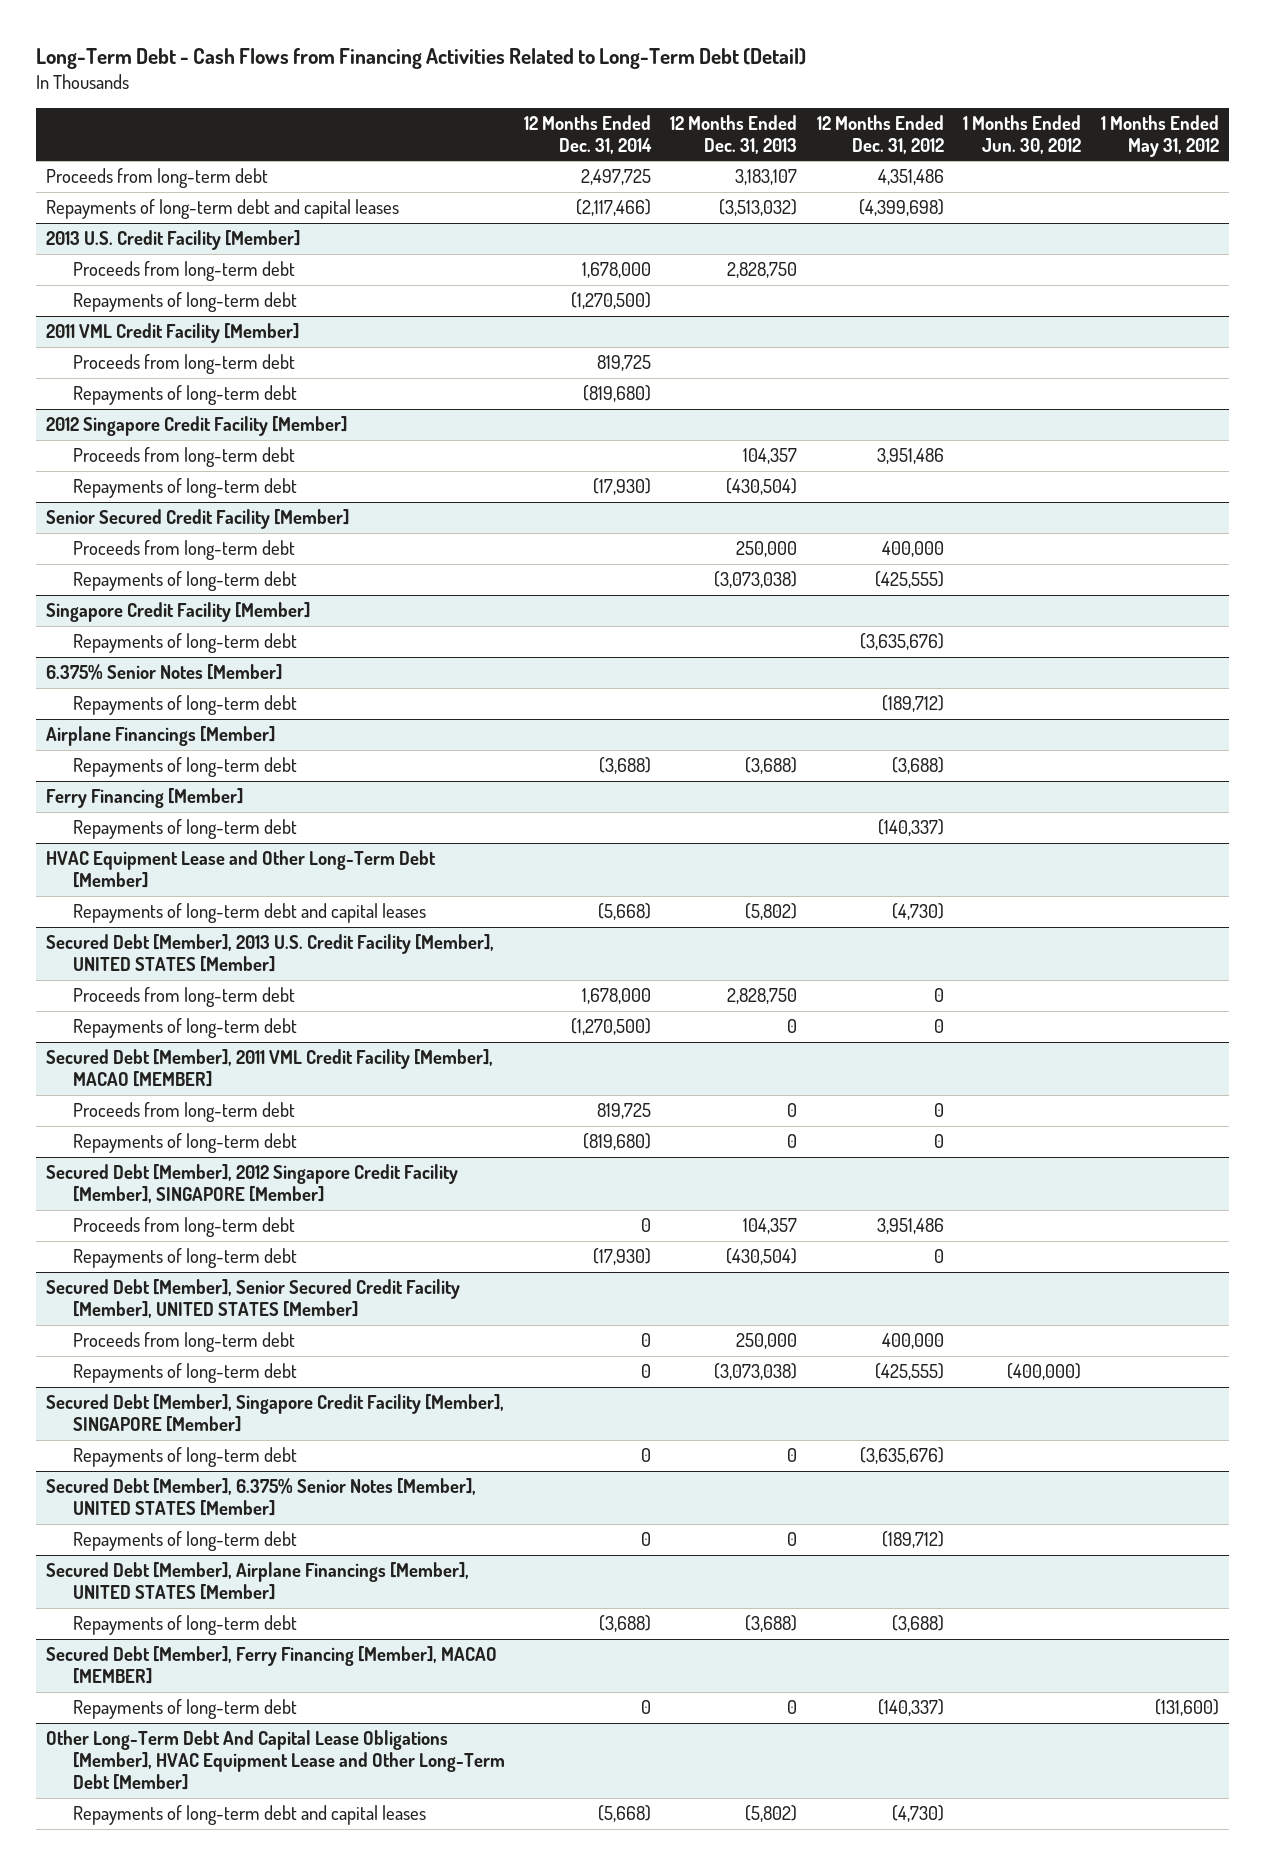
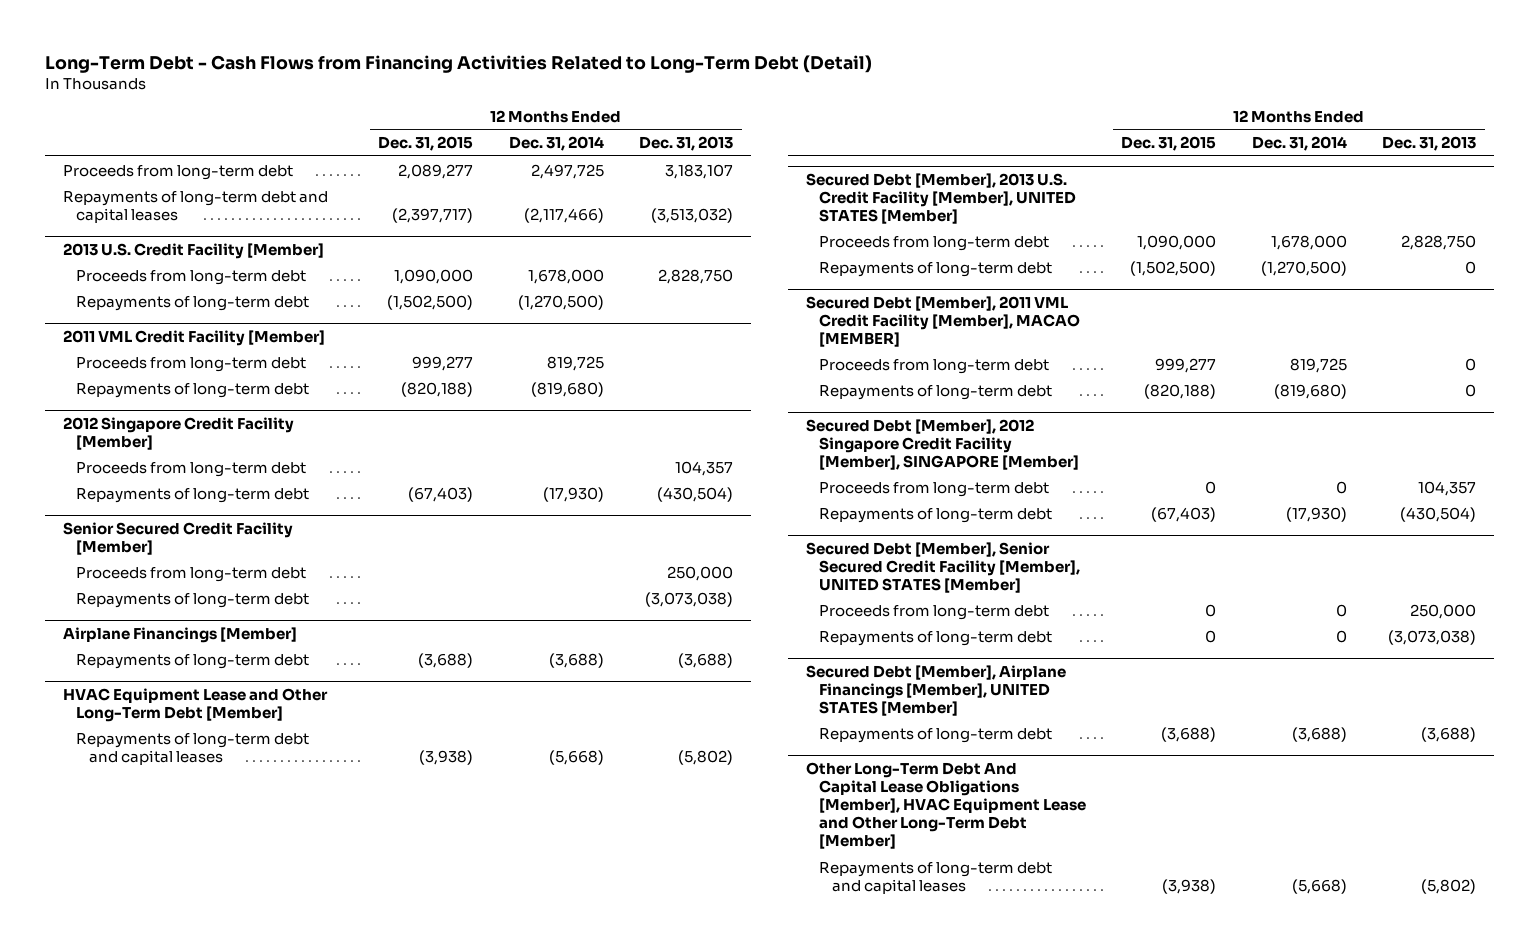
[816,114,944,154] 12 Months Ended Dec. 31, 2012 -> none
[963,114,1082,154] 1 Months Ended Jun. 30, 2012 -> none
[1100,114,1219,157] 1 Months Ended May 31, 2012 -> none
none -> [378,136,474,152] Dec. 31, 2015
[45,602,310,623] Singapore Credit Facility [Member] -> none
[72,633,297,654] Repayments of long-term debt -> none
[45,664,282,681] 6.375% Senior Notes [Member] -> none
[72,695,297,716] Repayments of long-term debt -> none
[45,788,243,809] Ferry Financing [Member] -> none
[72,819,297,840] Repayments of long-term debt -> none
[45,1394,504,1433] Secured Debt [Member], Singapore Credit Facility [Member], SINGAPORE [Member] -> none
[72,1447,297,1468] Repayments of long-term debt -> none
[45,1478,476,1517] Secured Debt [Member], 6.375% Senior Notes [Member], UNITED STATES [Member] -> none
[72,1531,297,1552] Repayments of long-term debt -> none
[45,1646,497,1685] Secured Debt [Member], Ferry Financing [Member], MACAO [MEMBER] -> none
[72,1699,297,1720] Repayments of long-term debt -> none

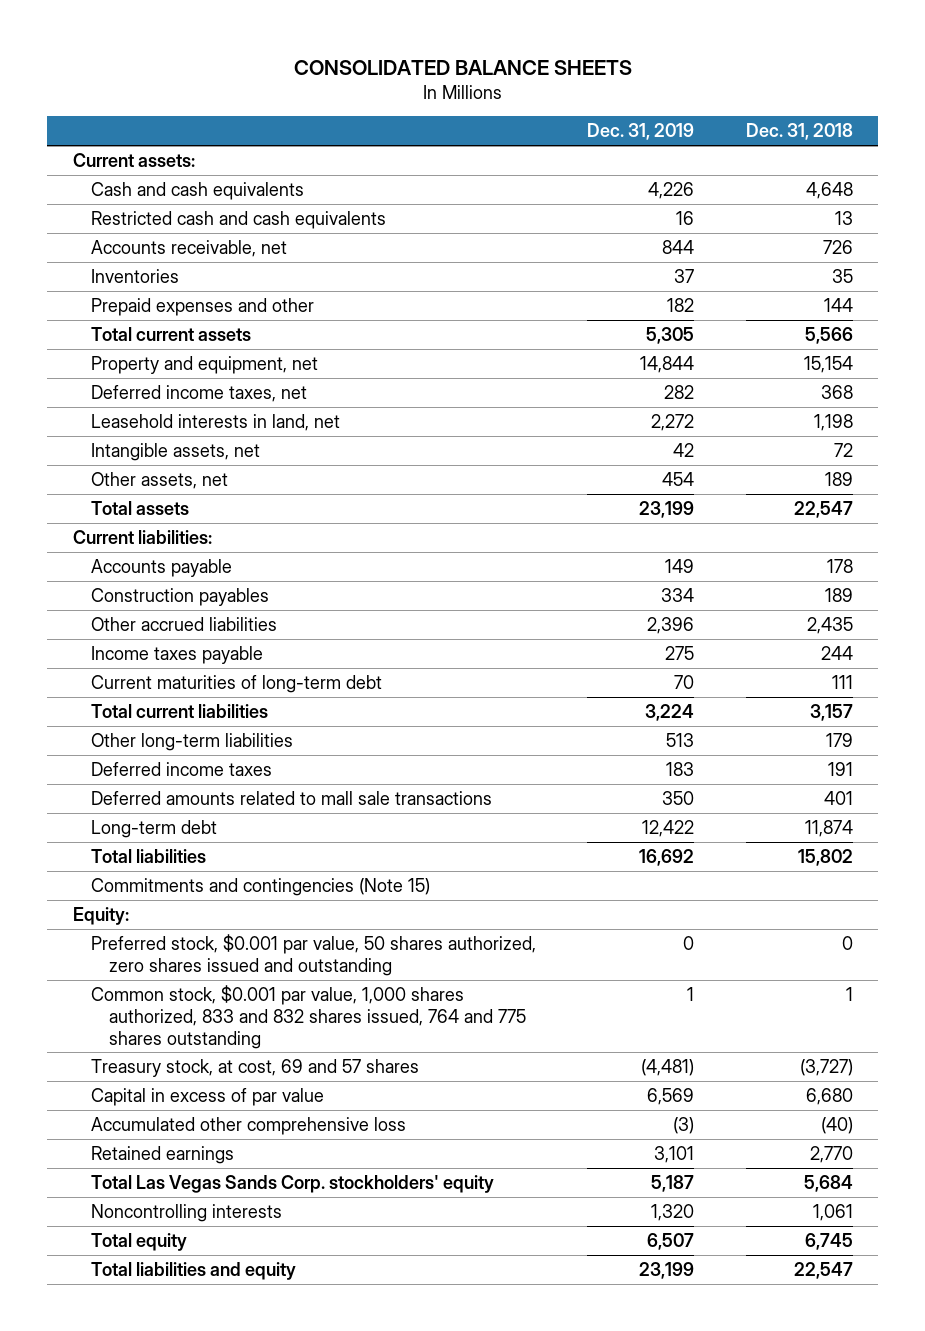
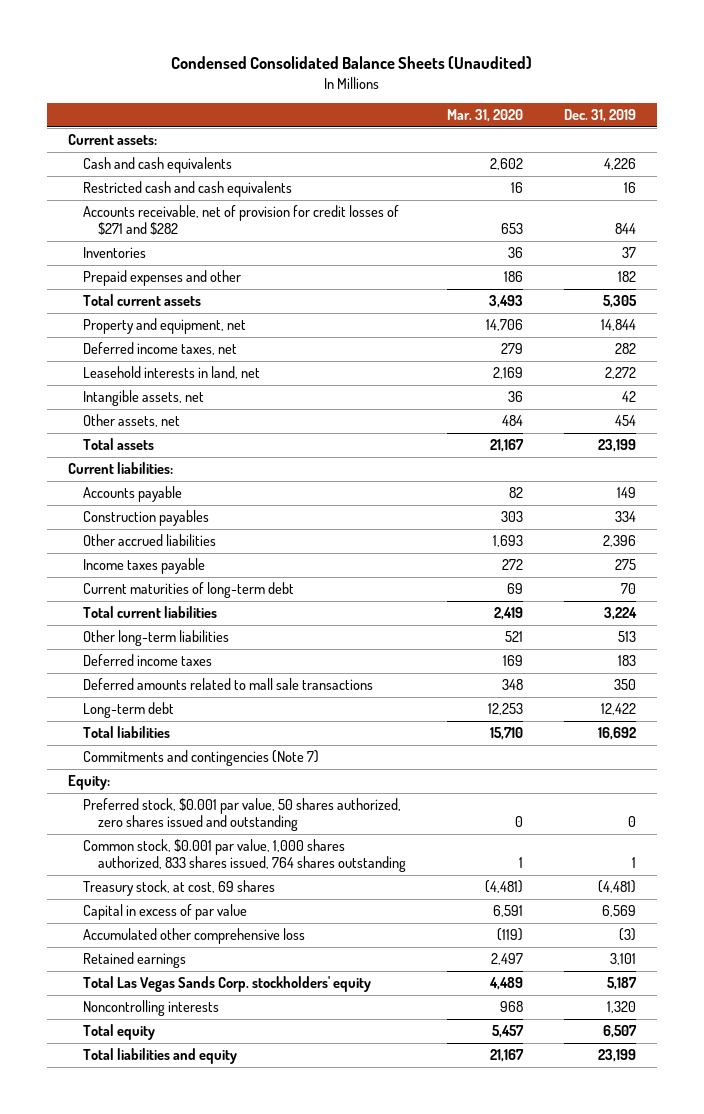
[293,59,632,75] CONSOLIDATED BALANCE SHEETS -> [170,56,532,70] Condensed Consolidated Balance Sheets (Unaudited)
[745,123,853,141] Dec. 31, 2018 -> none
none -> [446,109,523,123] Mar. 31, 2020
[90,239,287,257] Accounts receivable, net -> [82,205,399,236] Accounts receivable, net of provision for credit losses of $271 and $282
[90,877,430,896] Commitments and contingencies (Note 15) -> [82,750,319,767] Commitments and contingencies (Note 7)
[90,984,527,1049] Common stock, $0.001 par value, 1,000 shares authorized, 833 and 832 shares issued, 764 and 775 shares outstanding -> [82,839,406,873] Common stock, $0.001 par value, 1,000 shares authorized, 833 shares issued, 764 shares outstanding
[90,1058,419,1077] Treasury stock, at cost, 69 and 57 shares -> [82,880,275,897] Treasury stock, at cost, 69 shares

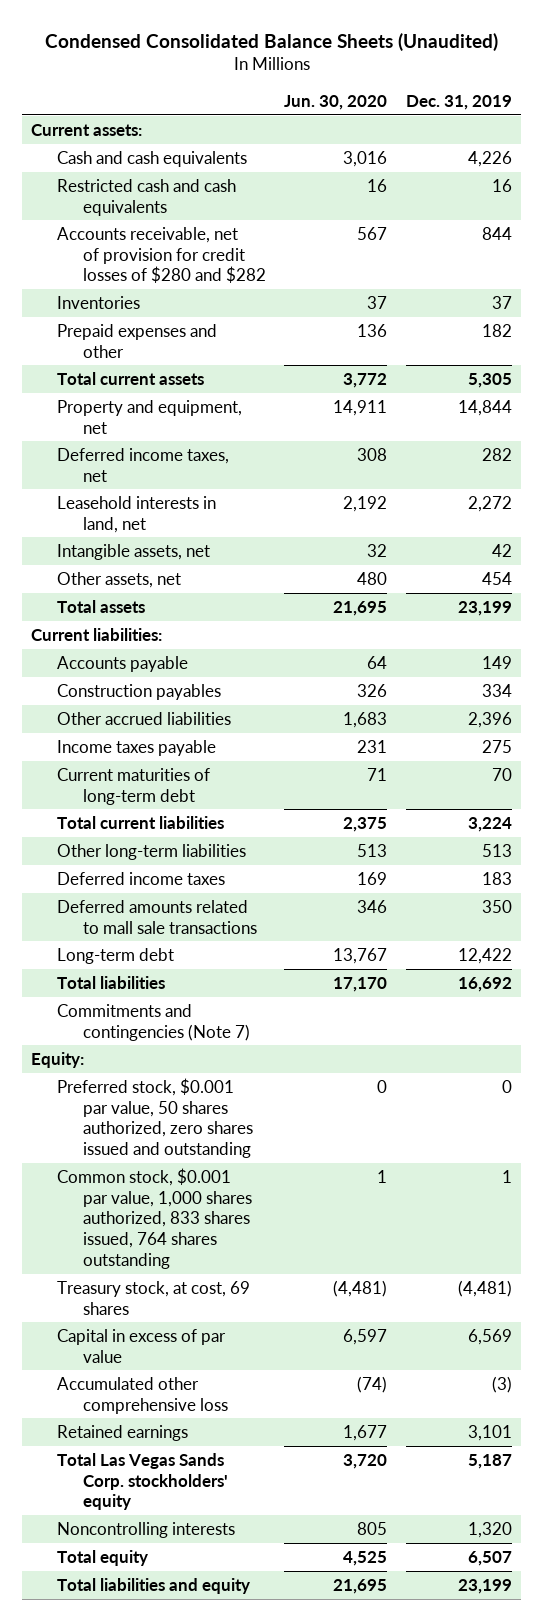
[446,109,523,123] Mar. 31, 2020 -> none
none -> [284,94,388,110] Jun. 30, 2020
[82,205,399,236] Accounts receivable, net of provision for credit losses of $271 and $282 -> [57,226,266,284] Accounts receivable, net of provision for credit losses of $280 and $282

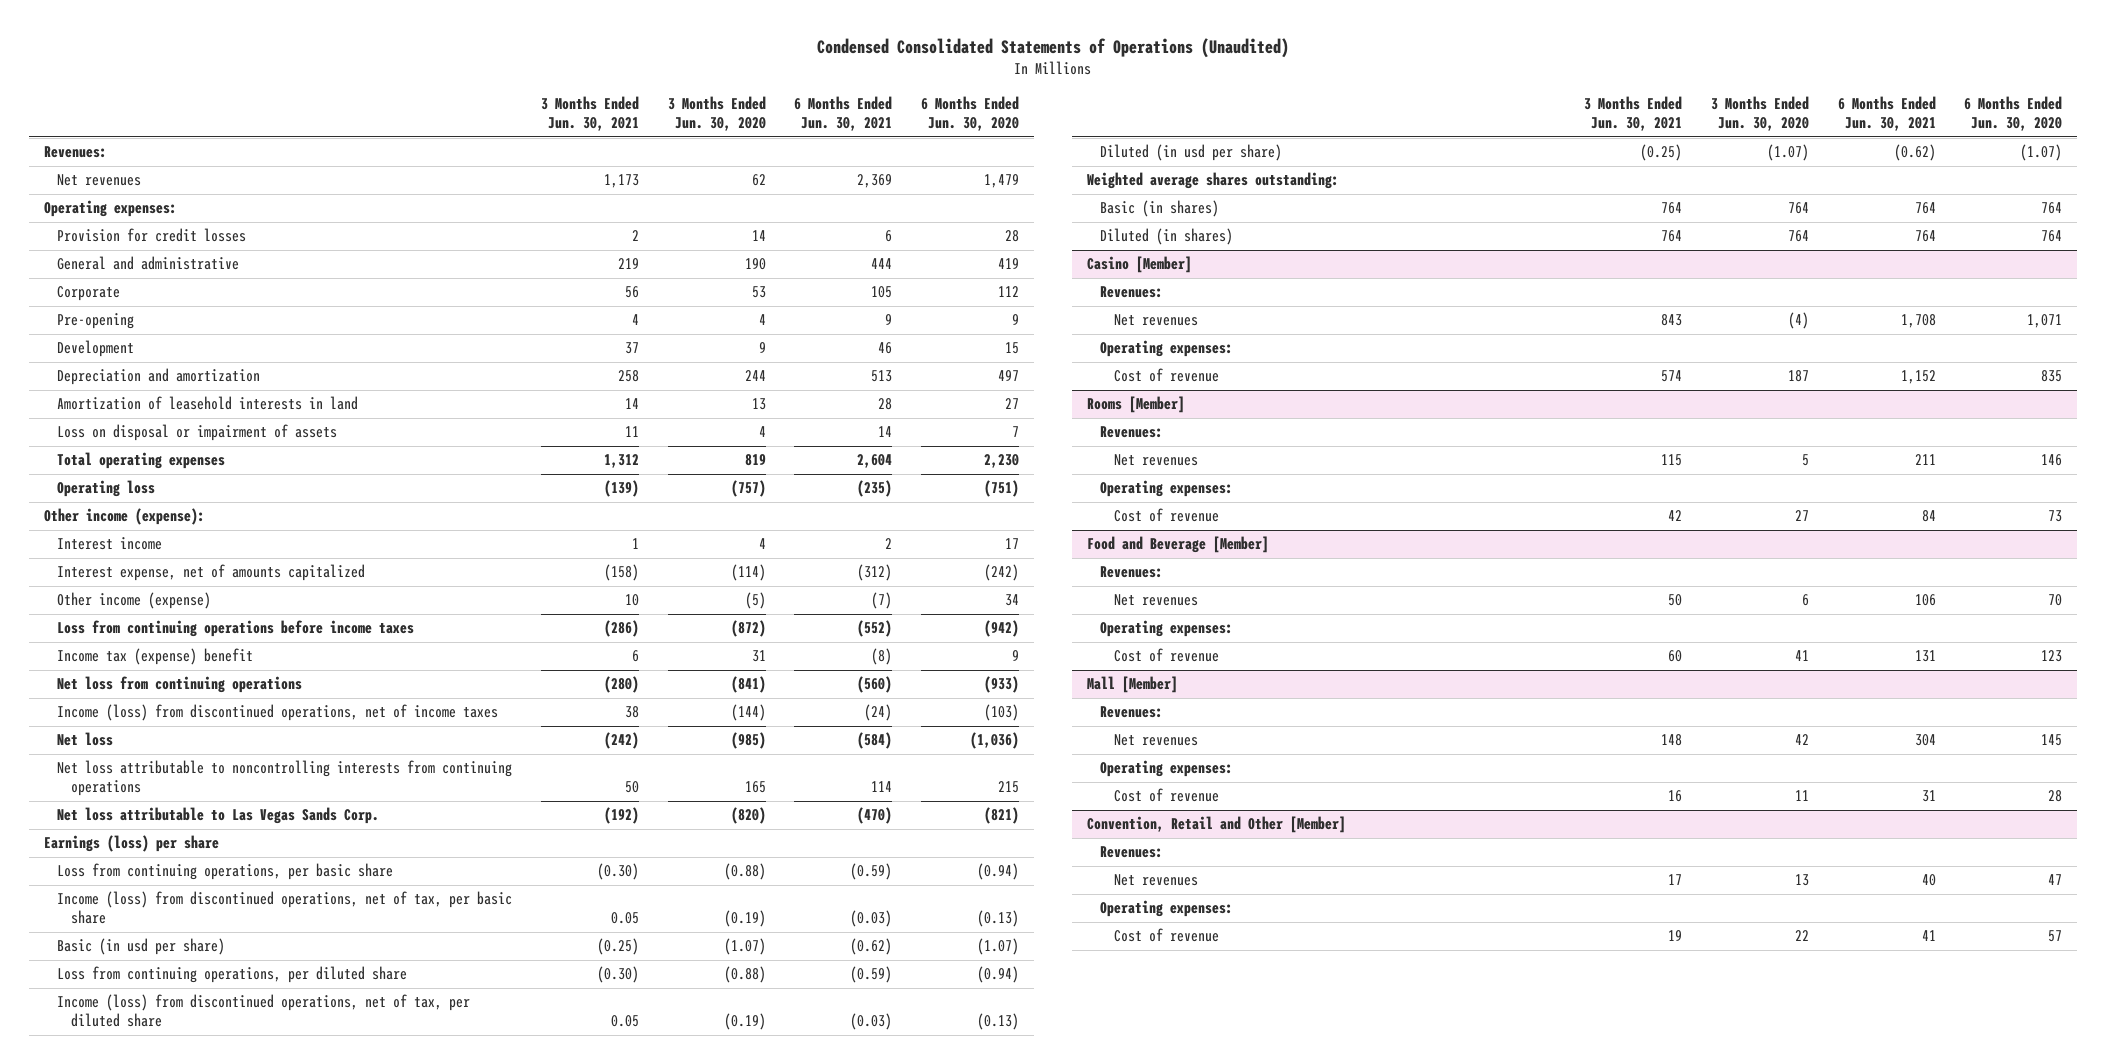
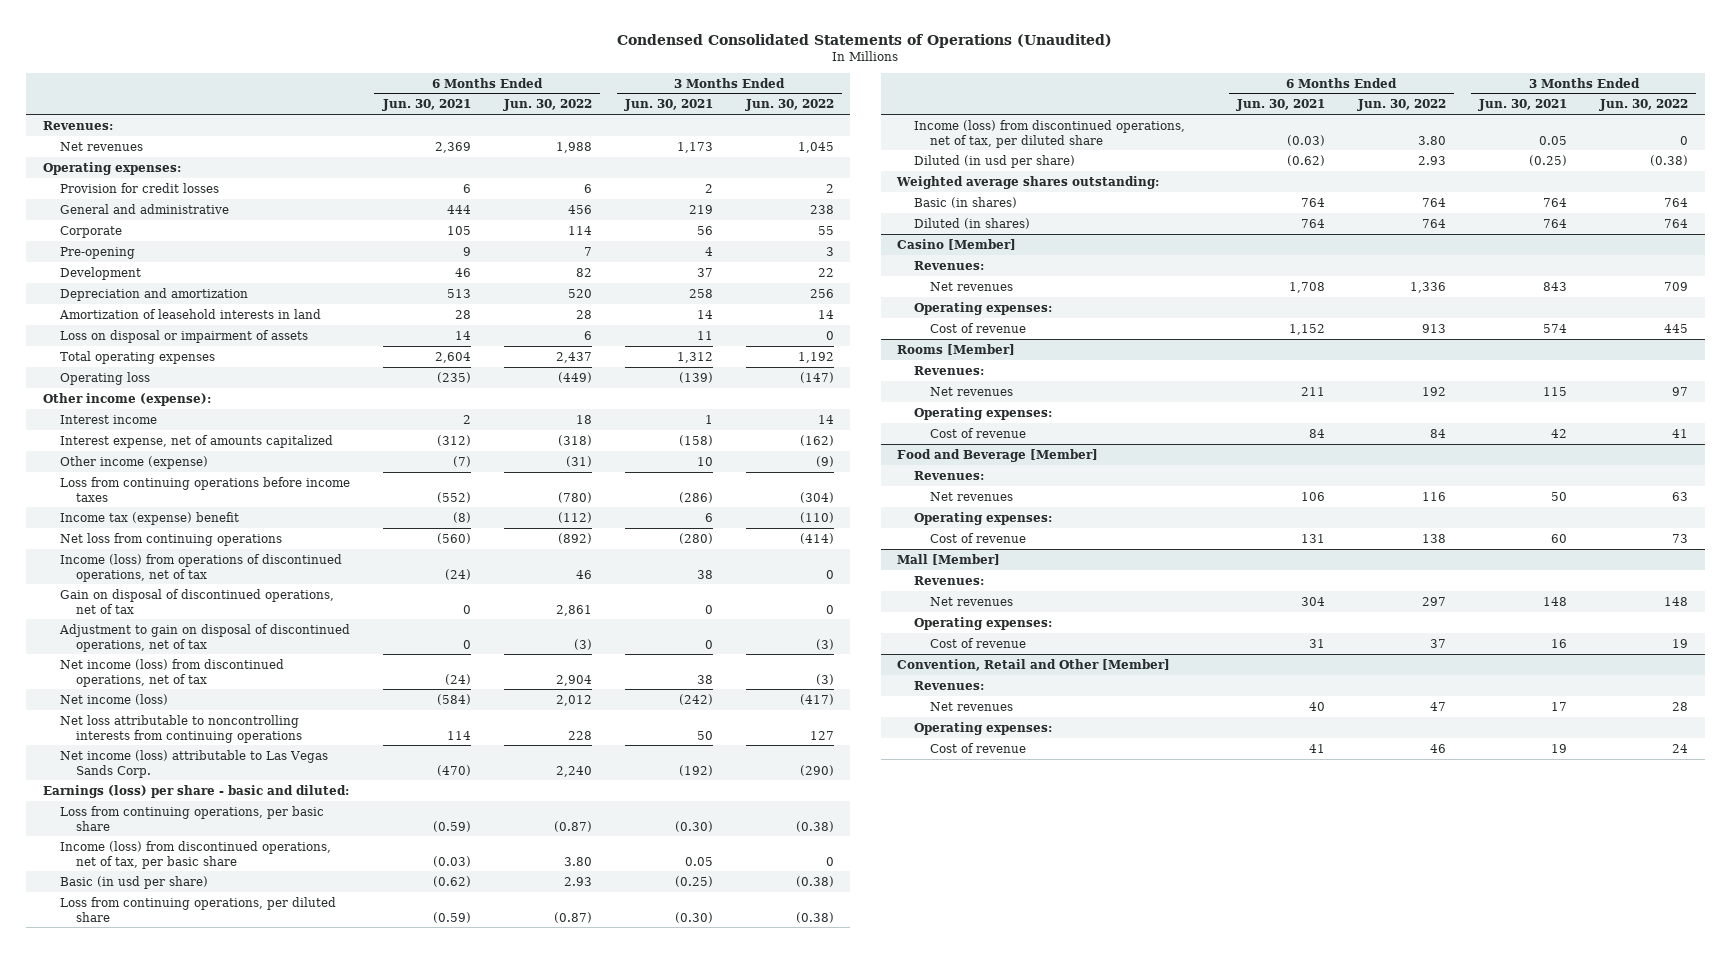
[667,96,766,131] 3 Months Ended Jun. 30, 2020 -> none
[921,96,1020,131] 6 Months Ended Jun. 30, 2020 -> none
none -> [502,99,592,112] Jun. 30, 2022
none -> [744,99,834,112] Jun. 30, 2022
none -> [59,553,342,582] Income (loss) from operations of discontinued operations, net of tax
none -> [59,588,334,614] Gain on disposal of discontinued operations, net of tax
none -> [58,623,350,652] Adjustment to gain on disposal of discontinued operations, net of tax
[57,704,499,722] Income (loss) from discontinued operations, net of income taxes -> [59,658,284,687] Net income (loss) from discontinued operations, net of tax
[57,732,114,747] Net loss -> [59,693,168,705] Net income (loss)
[57,807,380,825] Net loss attributable to Las Vegas Sands Corp. -> [59,749,328,778] Net income (loss) attributable to Las Vegas Sands Corp.
[43,835,219,853] Earnings (loss) per share -> [42,784,349,798] Earnings (loss) per share - basic and diluted:

